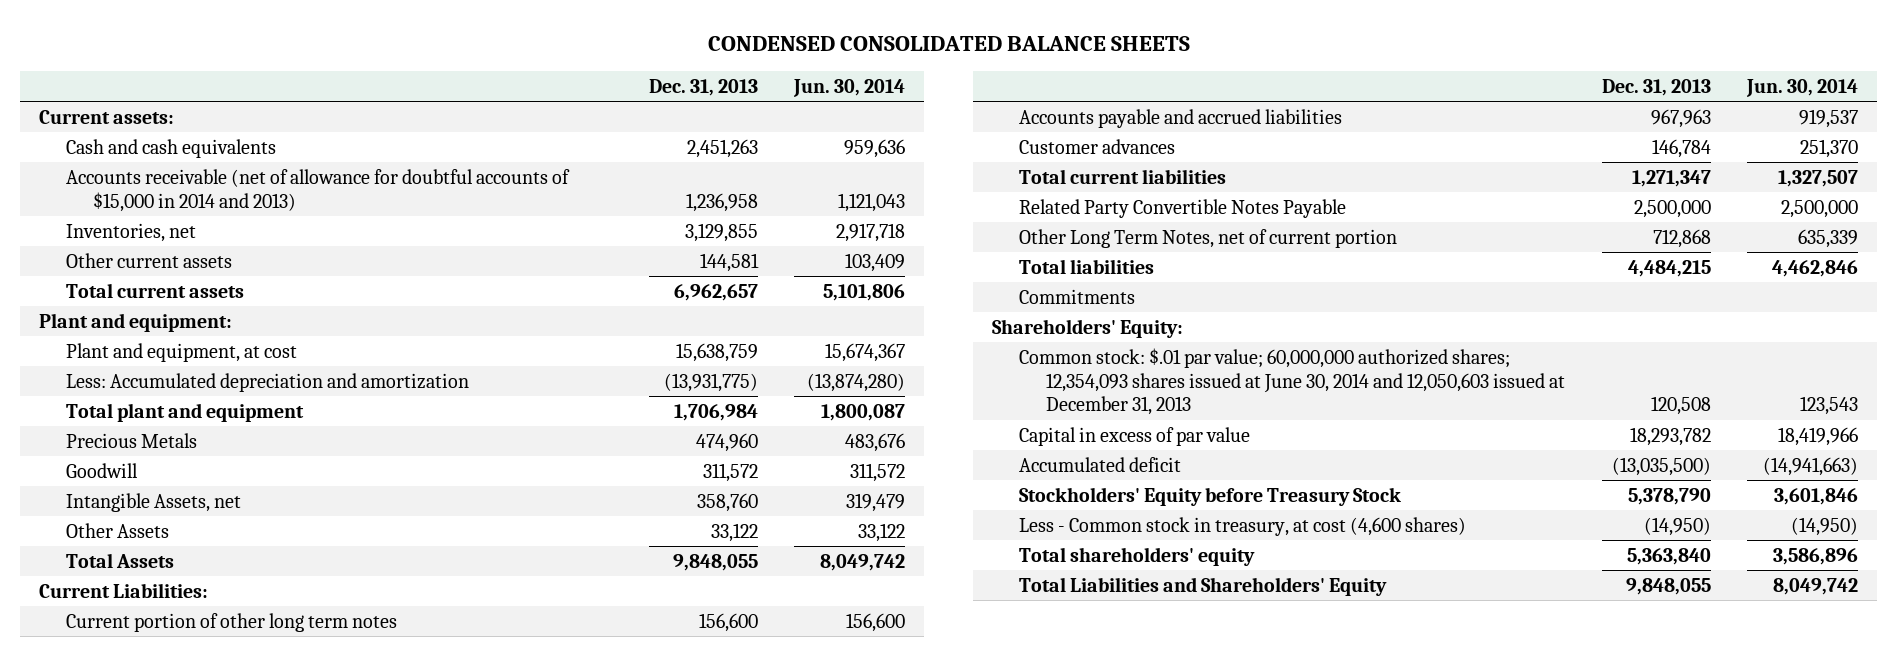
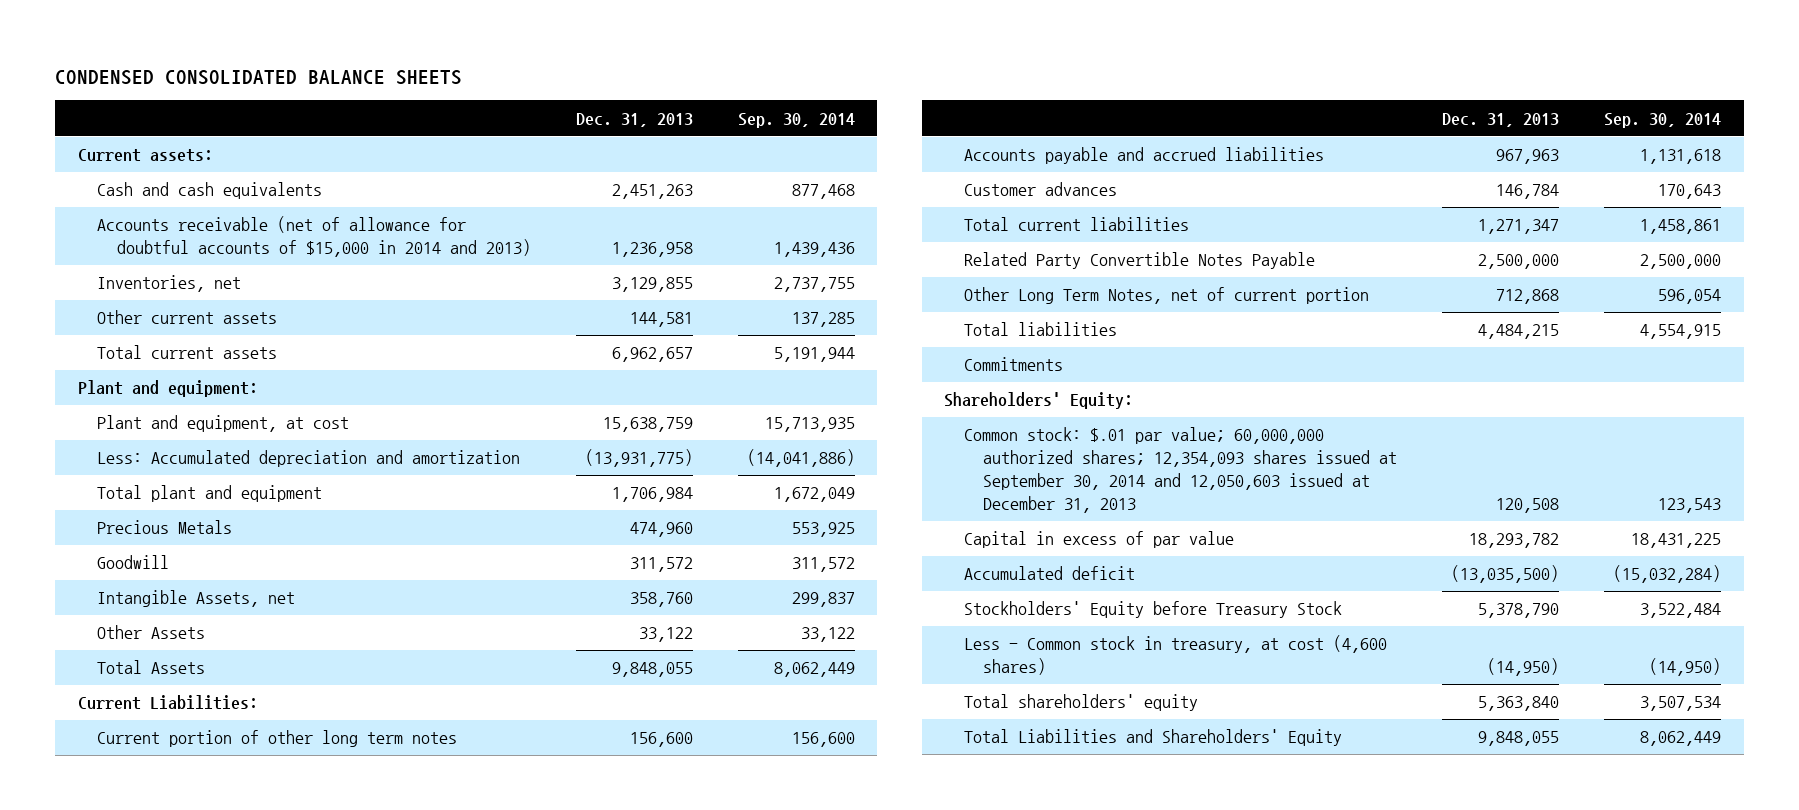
[793,78,906,97] Jun. 30, 2014 -> none
none -> [737,112,855,128] Sep. 30, 2014
[1018,347,1566,416] Common stock: $.01 par value; 60,000,000 authorized shares; 12,354,093 shares issued at June 30, 2014 and 12,050,603 issued at December 31, 2013 -> [963,427,1398,514] Common stock: $.01 par value; 60,000,000 authorized shares; 12,354,093 shares issued at September 30, 2014 and 12,050,603 issued at December 31, 2013

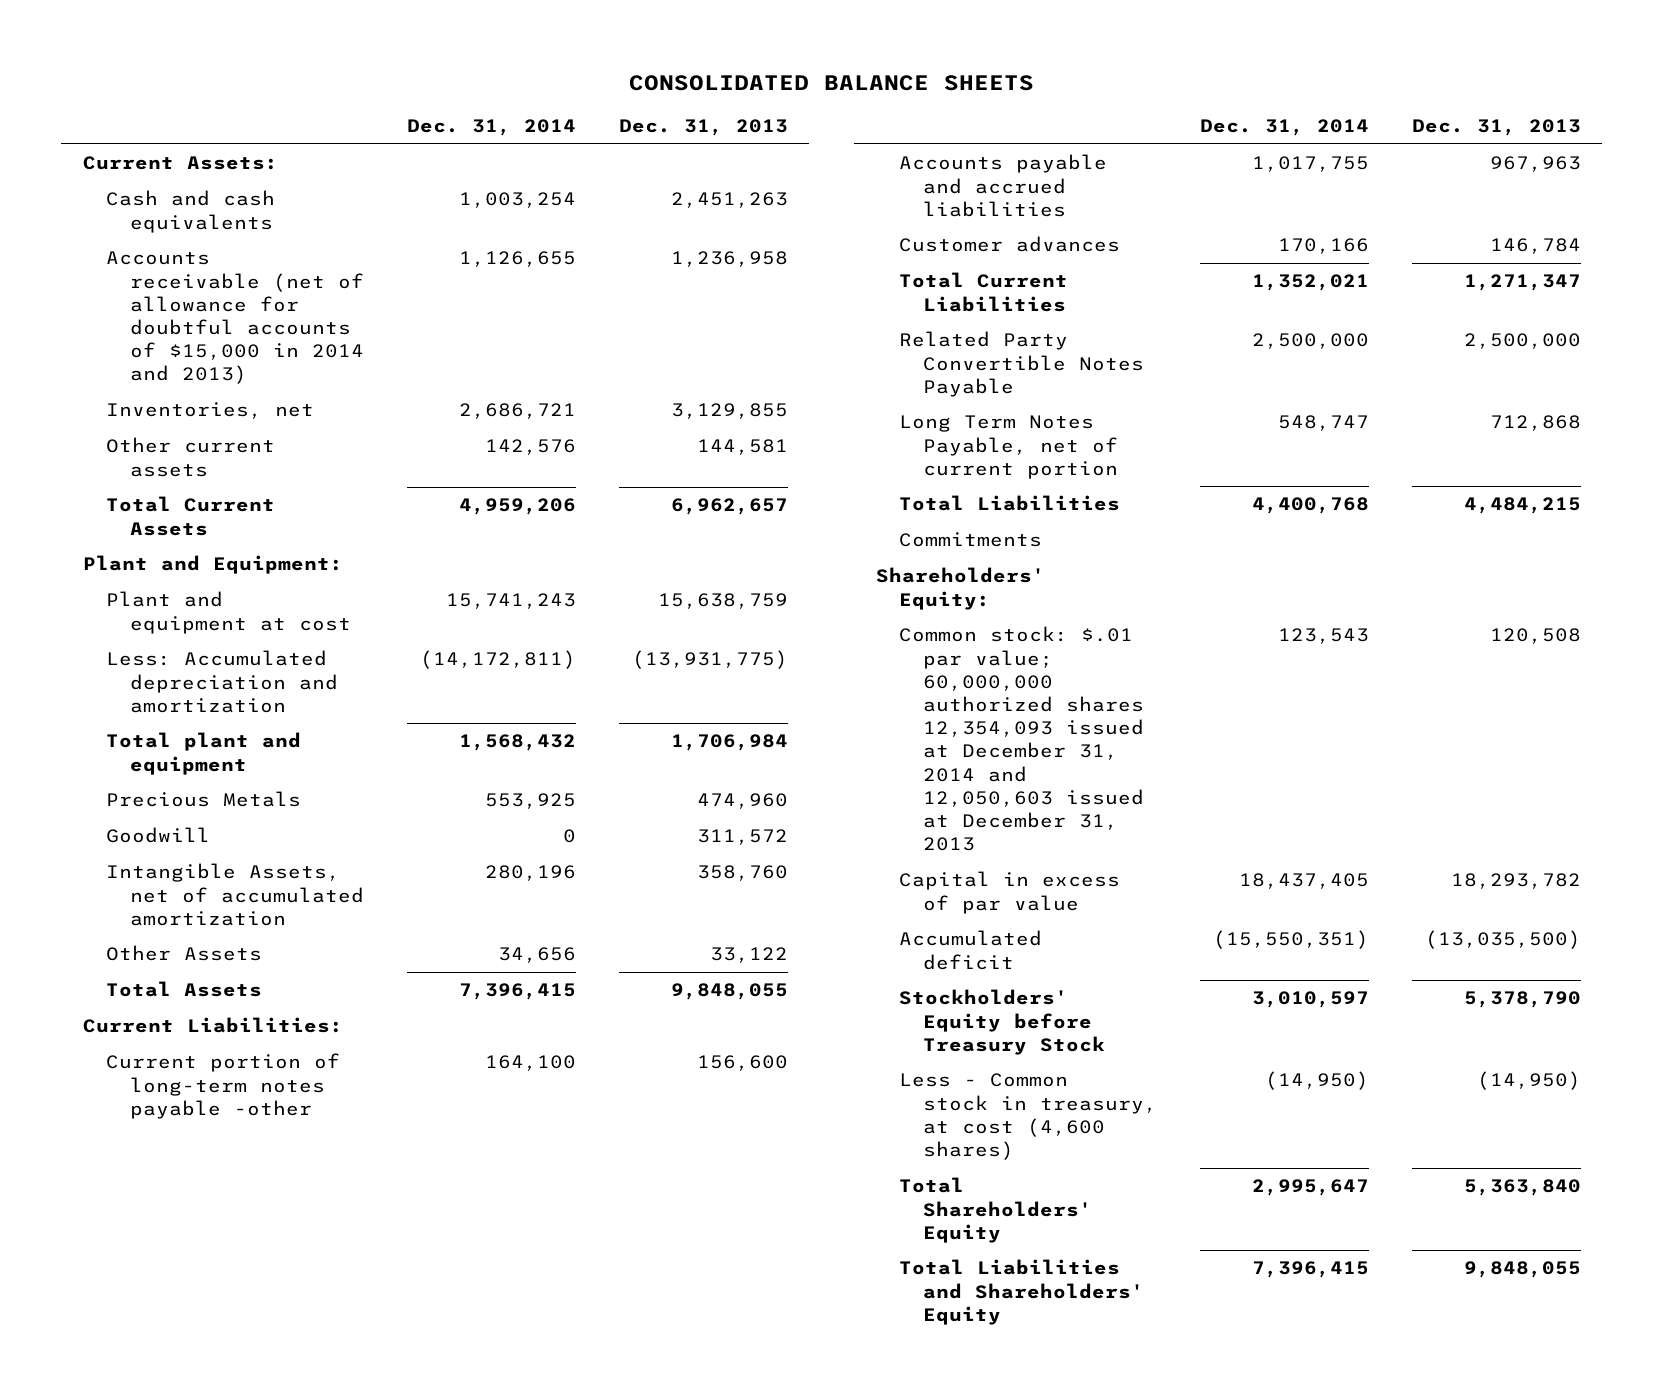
[55,69,463,85] CONDENSED CONSOLIDATED BALANCE SHEETS -> [628,74,1034,91] CONSOLIDATED BALANCE SHEETS
[737,112,855,128] Sep. 30, 2014 -> none
none -> [406,119,576,137] Dec. 31, 2014
[77,149,213,163] Current assets: -> [82,156,278,171] Current Assets:
[97,345,278,360] Total current assets -> [106,496,276,536] Total Current Assets
[77,380,258,398] Plant and equipment: -> [82,555,343,575] Plant and Equipment:
[97,415,350,433] Plant and equipment, at cost -> [106,591,351,634] Plant and equipment at cost
[97,590,296,608] Intangible Assets, net -> [106,863,364,926] Intangible Assets, net of accumulated amortization
[97,730,458,748] Current portion of other long term notes -> [106,1053,341,1119] Current portion of long-term notes payable -other
[963,217,1189,232] Total current liabilities -> [899,272,1069,312] Total Current Liabilities
[963,287,1369,305] Other Long Term Notes, net of current portion -> [899,415,1118,479] Long Term Notes Payable, net of current portion
[963,322,1117,337] Total liabilities -> [899,495,1121,512] Total Liabilities
[963,427,1398,514] Common stock: $.01 par value; 60,000,000 authorized shares; 12,354,093 shares issued at September 30, 2014 and 12,050,603 issued at December 31, 2013 -> [899,626,1144,852] Common stock: $.01 par value; 60,000,000 authorized shares 12,354,093 issued at December 31, 2014 and 12,050,603 issued at December 31, 2013
[963,694,1198,712] Total shareholders' equity -> [899,1177,1092,1243] Total Shareholders' Equity

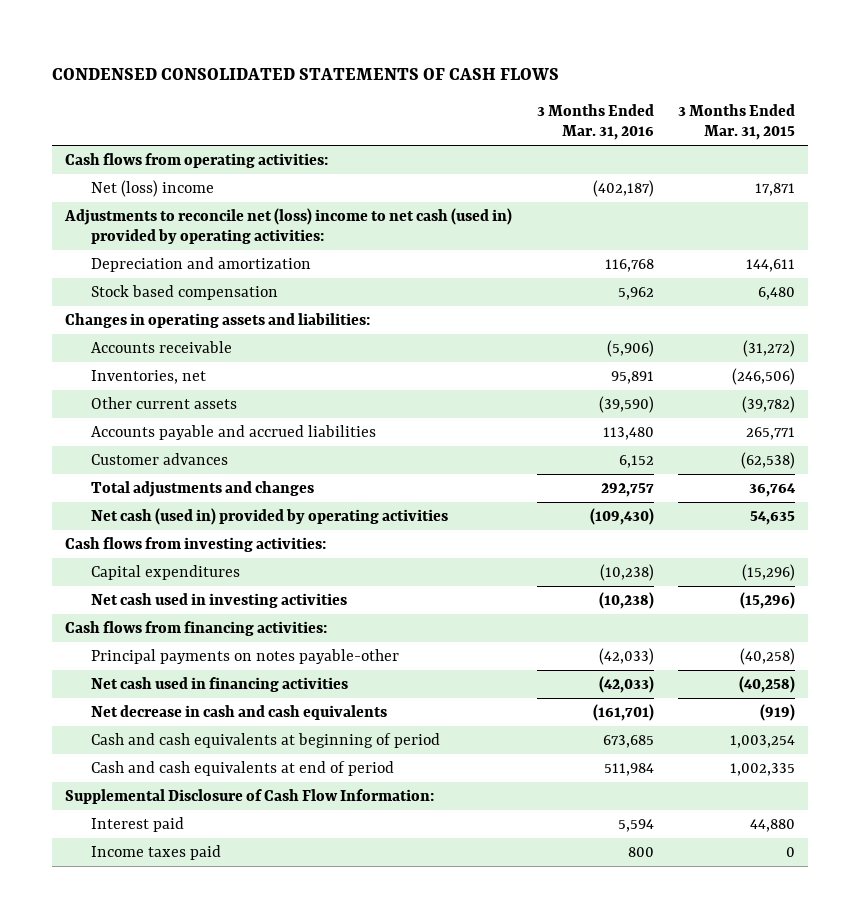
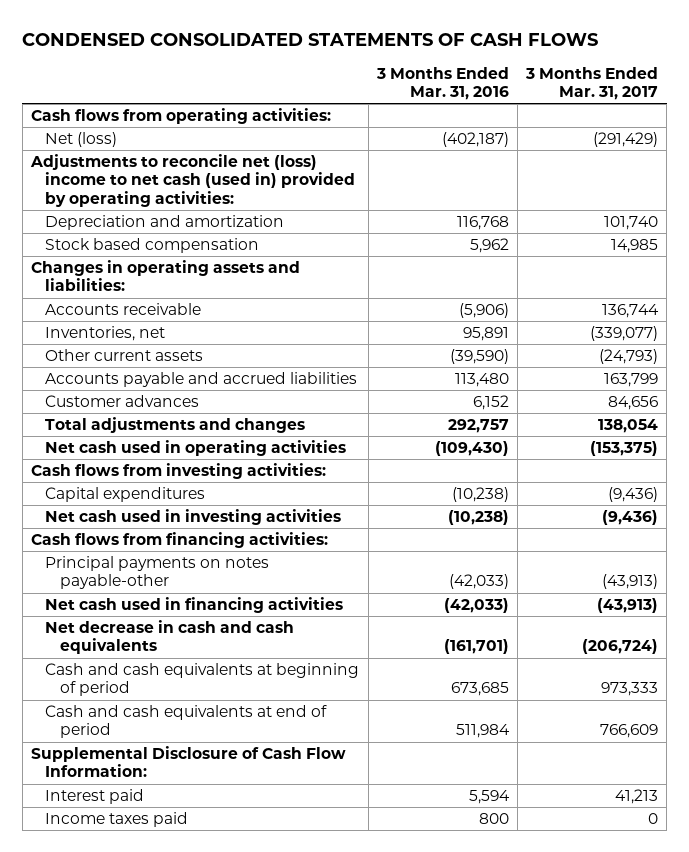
[678,103,796,141] 3 Months Ended Mar. 31, 2015 -> none
none -> [525,66,659,100] 3 Months Ended Mar. 31, 2017
[90,179,214,197] Net (loss) income -> [45,131,118,147] Net (loss)
[90,507,448,525] Net cash (used in) provided by operating activities -> [45,439,347,456] Net cash used in operating activities

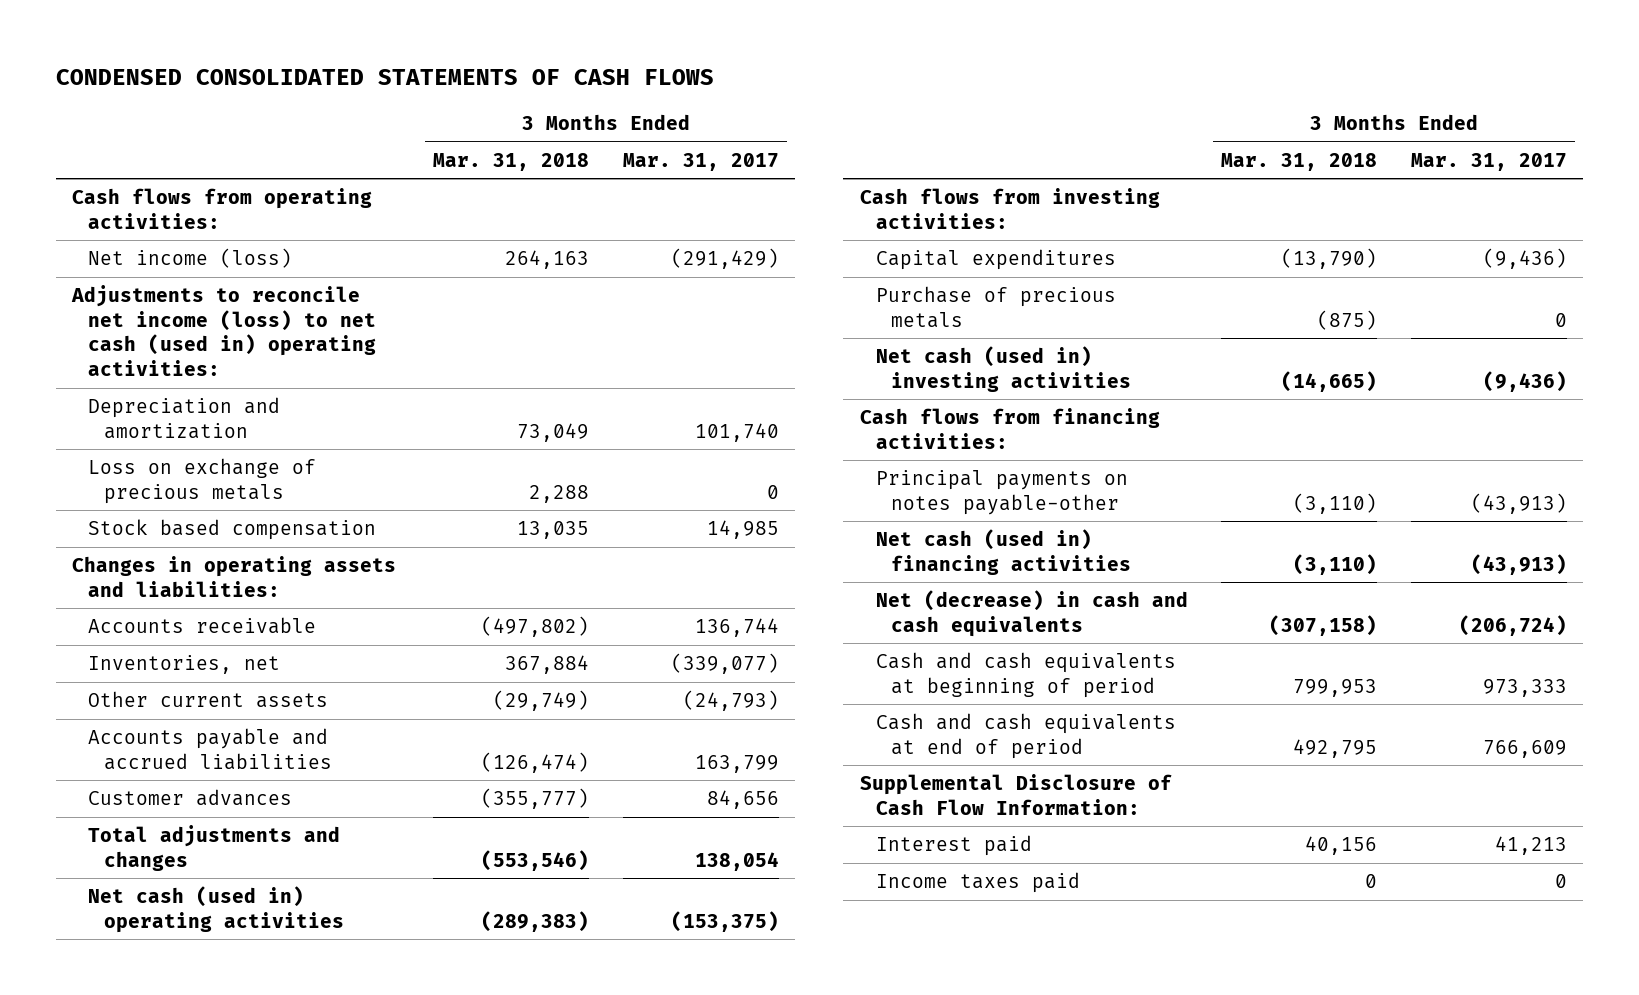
[375,66,509,100] 3 Months Ended Mar. 31, 2016 -> none
none -> [433,152,590,171] Mar. 31, 2018
[45,131,118,147] Net (loss) -> [87,248,292,269] Net income (loss)
[29,153,356,207] Adjustments to reconcile net (loss) income to net cash (used in) provided by operating activities: -> [71,285,376,377] Adjustments to reconcile net income (loss) to net cash (used in) operating activities:
none -> [87,458,316,504] Loss on exchange of precious metals
[45,439,347,456] Net cash used in operating activities -> [87,886,344,933] Net cash (used in) operating activities
none -> [875,286,1116,328] Purchase of precious metals
[45,508,342,525] Net cash used in investing activities -> [875,346,1132,392] Net cash (used in) investing activities
[45,596,344,613] Net cash used in financing activities -> [875,529,1132,575] Net cash (used in) financing activities
[45,619,295,655] Net decrease in cash and cash equivalents -> [875,590,1188,637] Net (decrease) in cash and cash equivalents

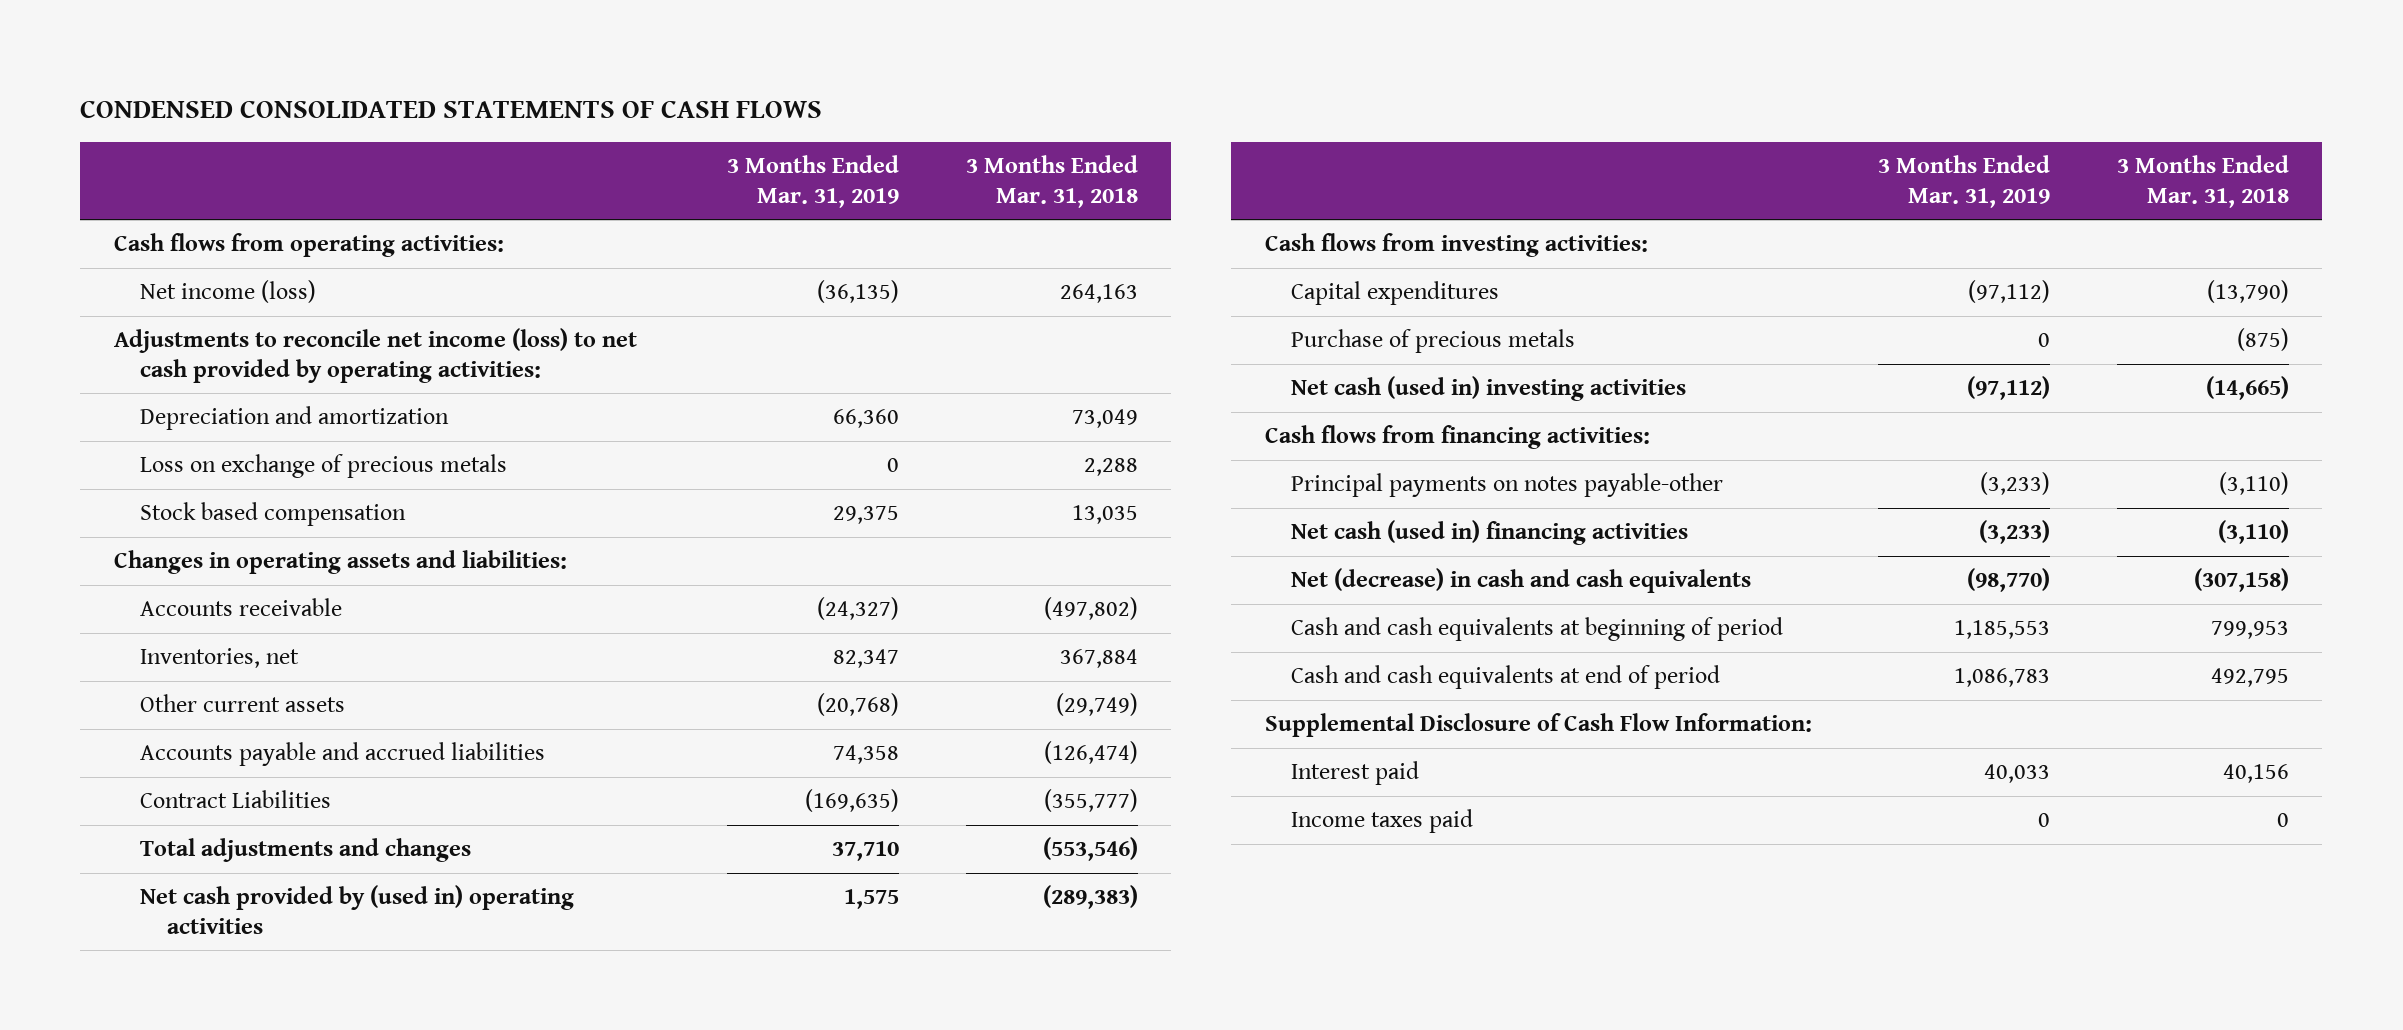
[622,152,779,171] Mar. 31, 2017 -> none
none -> [727,155,900,208] 3 Months Ended Mar. 31, 2019
[71,285,376,377] Adjustments to reconcile net income (loss) to net cash (used in) operating activities: -> [113,328,637,383] Adjustments to reconcile net income (loss) to net cash provided by operating activities:
[87,789,292,807] Customer advances -> [140,790,332,809] Contract Liabilities
[87,886,344,933] Net cash (used in) operating activities -> [140,885,575,934] Net cash provided by (used in) operating activities

